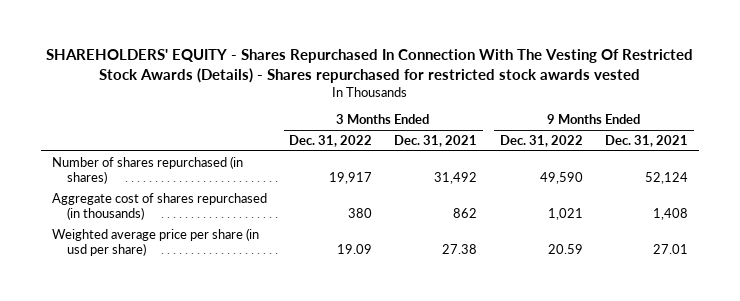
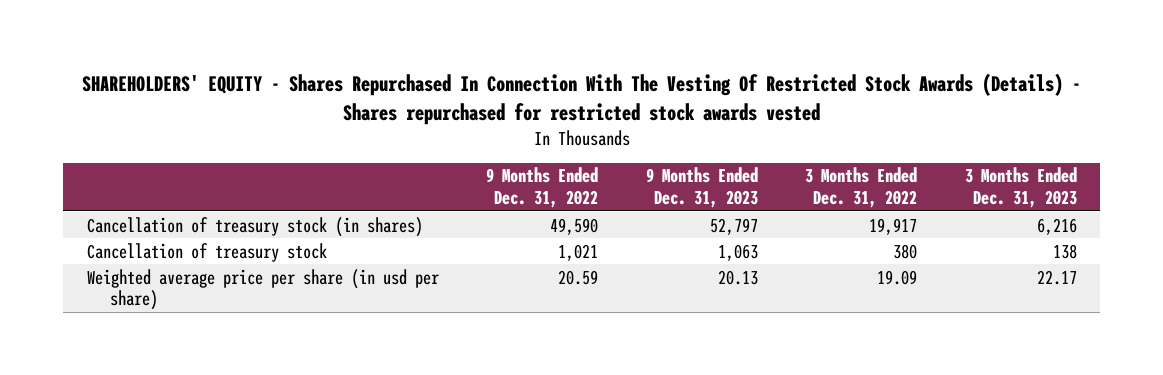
[394,135,478,148] Dec. 31, 2021 -> none
[605,135,689,148] Dec. 31, 2021 -> none
none -> [645,167,758,209] 9 Months Ended Dec. 31, 2023
none -> [964,167,1077,209] 3 Months Ended Dec. 31, 2023
[51,155,243,185] Number of shares repurchased (in shares) -> [86,216,423,237] Cancellation of treasury stock (in shares)
[51,192,267,221] Aggregate cost of shares repurchased (in thousands) -> [86,242,327,262] Cancellation of treasury stock

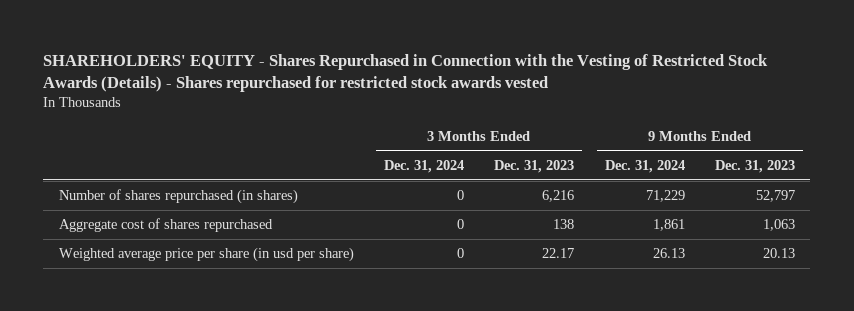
[81,73,1081,125] SHAREHOLDERS' EQUITY - Shares Repurchased In Connection With The Vesting Of Restricted Stock Awards (Details) - Shares repurchased for restricted stock awards vested -> [43,53,769,92] SHAREHOLDERS' EQUITY - Shares Repurchased in Connection with the Vesting of Restricted Stock Awards (Details) - Shares repurchased for restricted stock awards vested
[486,167,599,209] 9 Months Ended Dec. 31, 2022 -> none
[805,167,918,209] 3 Months Ended Dec. 31, 2022 -> none
none -> [384,159,465,173] Dec. 31, 2024
none -> [604,159,685,173] Dec. 31, 2024
[86,216,423,237] Cancellation of treasury stock (in shares) -> [58,189,298,205] Number of shares repurchased (in shares)
[86,242,327,262] Cancellation of treasury stock -> [58,218,273,233] Aggregate cost of shares repurchased

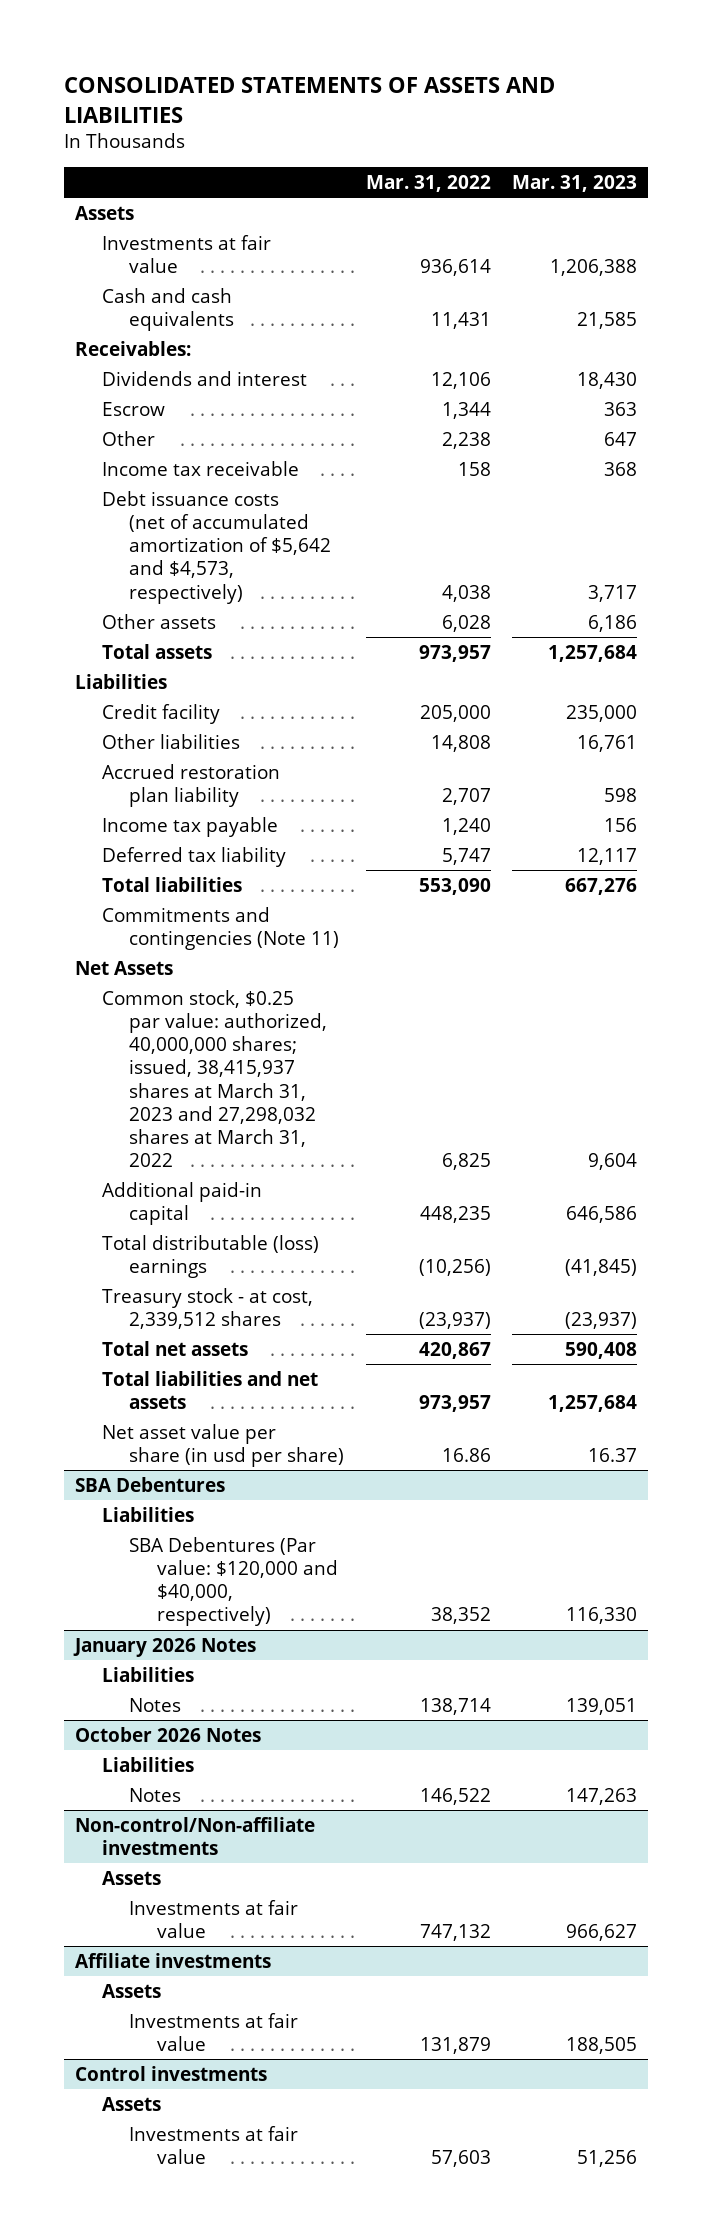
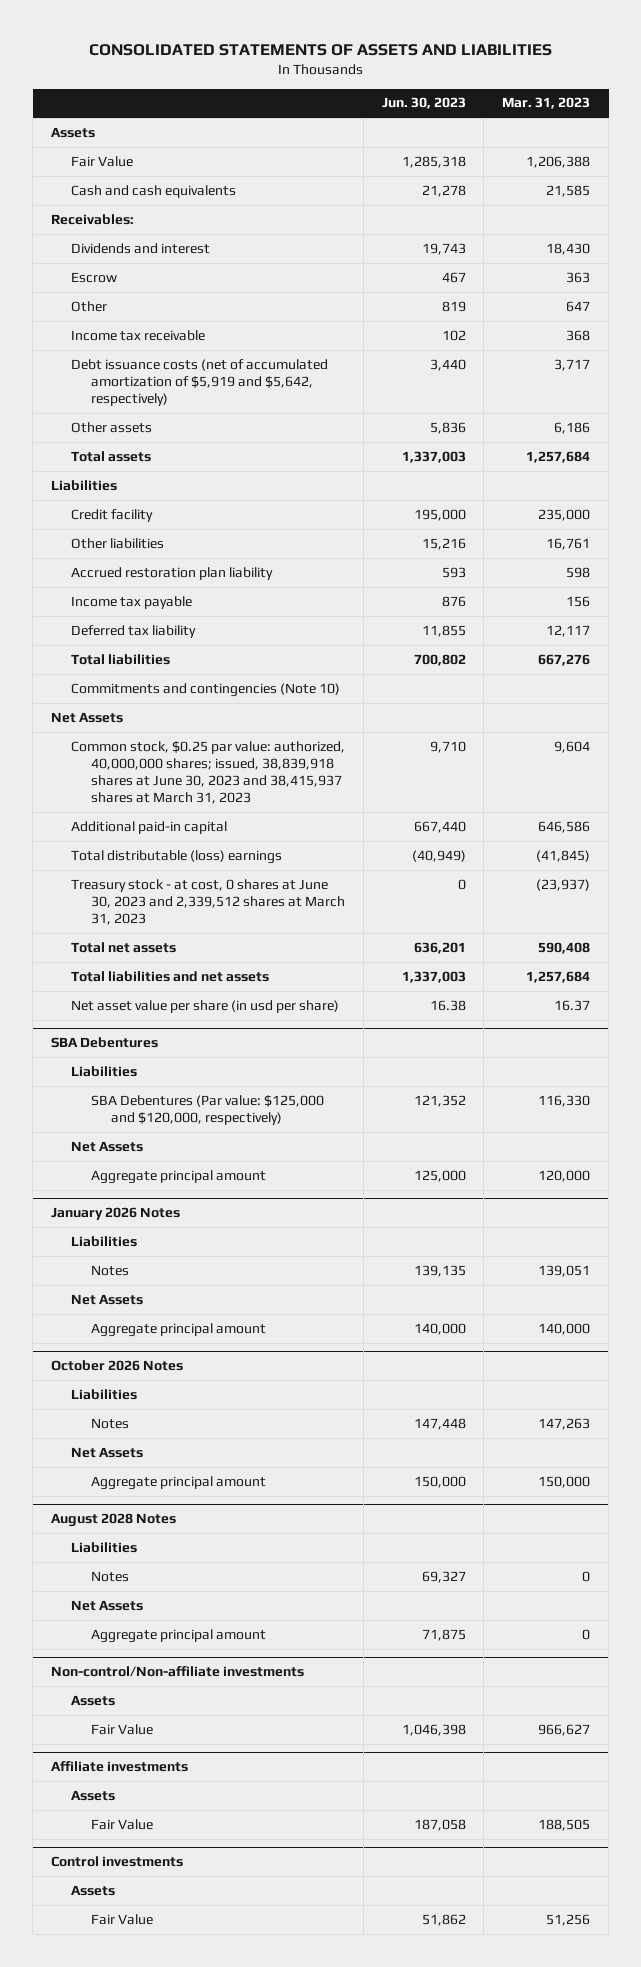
[365,175,491,193] Mar. 31, 2022 -> none
none -> [381,97,466,110] Jun. 30, 2023
[101,234,271,273] Investments at fair value -> [71,155,134,167] Fair Value
[101,490,332,604] Debt issuance costs (net of accumulated amortization of $5,642 and $4,573, respectively) -> [71,358,329,407] Debt issuance costs (net of accumulated amortization of $5,919 and $5,642, respectively)
[101,906,340,950] Commitments and contingencies (Note 11) -> [71,682,341,697] Commitments and contingencies (Note 10)
[101,989,328,1168] Common stock, $0.25 par value: authorized, 40,000,000 shares; issued, 38,415,937 shares at March 31, 2023 and 27,298,032 shares at March 31, 2022 -> [71,740,346,805] Common stock, $0.25 par value: authorized, 40,000,000 shares; issued, 38,839,918 shares at June 30, 2023 and 38,415,937 shares at March 31, 2023
[101,1287,313,1329] Treasury stock - at cost, 2,339,512 shares -> [71,878,345,926] Treasury stock - at cost, 0 shares at June 30, 2023 and 2,339,512 shares at March 31, 2023
[129,1536,338,1627] SBA Debentures (Par value: $120,000 and $40,000, respectively) -> [90,1094,324,1126] SBA Debentures (Par value: $125,000 and $120,000, respectively)
none -> [71,1140,144,1152] Net Assets
none -> [90,1169,266,1184] Aggregate principal amount
none -> [71,1293,144,1305] Net Assets
none -> [90,1322,266,1337] Aggregate principal amount
none -> [71,1446,144,1458] Net Assets
none -> [90,1475,266,1490] Aggregate principal amount
none -> [51,1513,177,1528] August 2028 Notes
none -> [71,1541,138,1553] Liabilities
none -> [90,1570,129,1582] Notes
none -> [71,1599,144,1611] Net Assets
none -> [90,1628,266,1643] Aggregate principal amount
[129,1899,299,1938] Investments at fair value -> [90,1723,153,1735] Fair Value
[129,2012,299,2051] Investments at fair value -> [90,1818,153,1830] Fair Value
[129,2125,299,2164] Investments at fair value -> [90,1913,153,1925] Fair Value

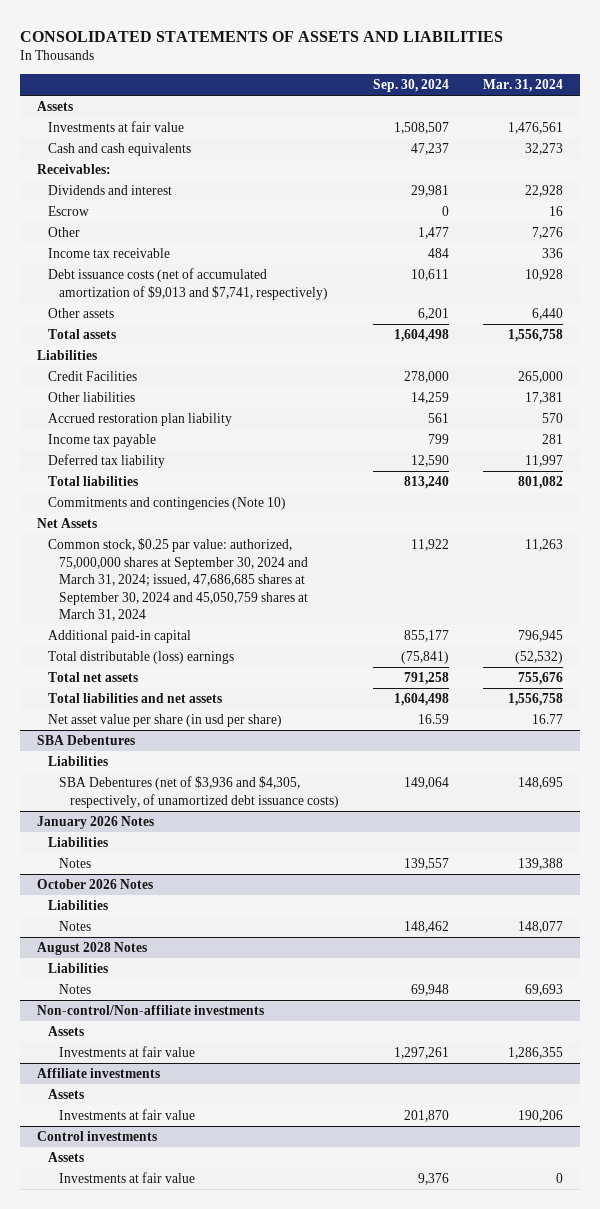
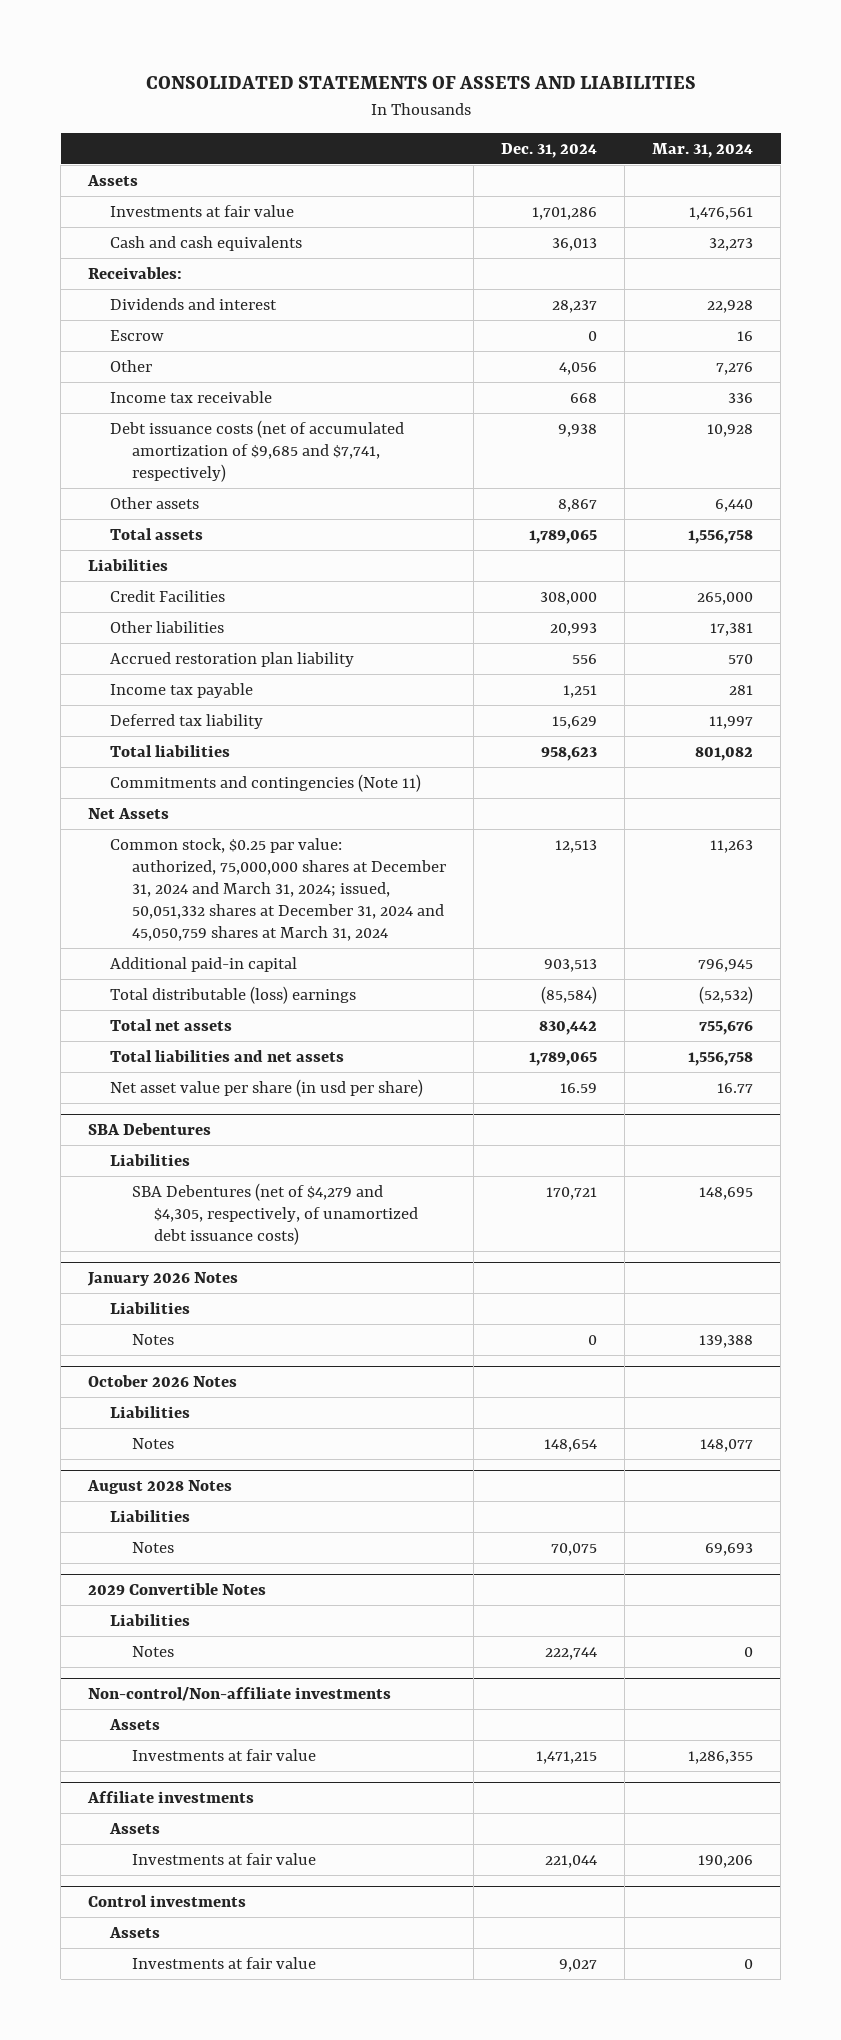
[372,78,449,92] Sep. 30, 2024 -> none
none -> [501,142,598,158] Dec. 31, 2024
[48,268,328,300] Debt issuance costs (net of accumulated amortization of $9,013 and $7,741, respectively) -> [110,419,405,482] Debt issuance costs (net of accumulated amortization of $9,685 and $7,741, respectively)
[48,497,287,511] Commitments and contingencies (Note 10) -> [110,773,422,792] Commitments and contingencies (Note 11)
[48,538,308,622] Common stock, $0.25 par value: authorized, 75,000,000 shares at September 30, 2024 and March 31, 2024; issued, 47,686,685 shares at September 30, 2024 and 45,050,759 shares at March 31, 2024 -> [110,837,447,942] Common stock, $0.25 par value: authorized, 75,000,000 shares at December 31, 2024 and March 31, 2024; issued, 50,051,332 shares at December 31, 2024 and 45,050,759 shares at March 31, 2024
[58,776,339,808] SBA Debentures (net of $3,936 and $4,305, respectively, of unamortized debt issuance costs) -> [132,1182,419,1245] SBA Debentures (net of $4,279 and $4,305, respectively, of unamortized debt issuance costs)
none -> [88,1582,267,1595] 2029 Convertible Notes
none -> [110,1613,191,1626] Liabilities
none -> [132,1645,175,1657] Notes

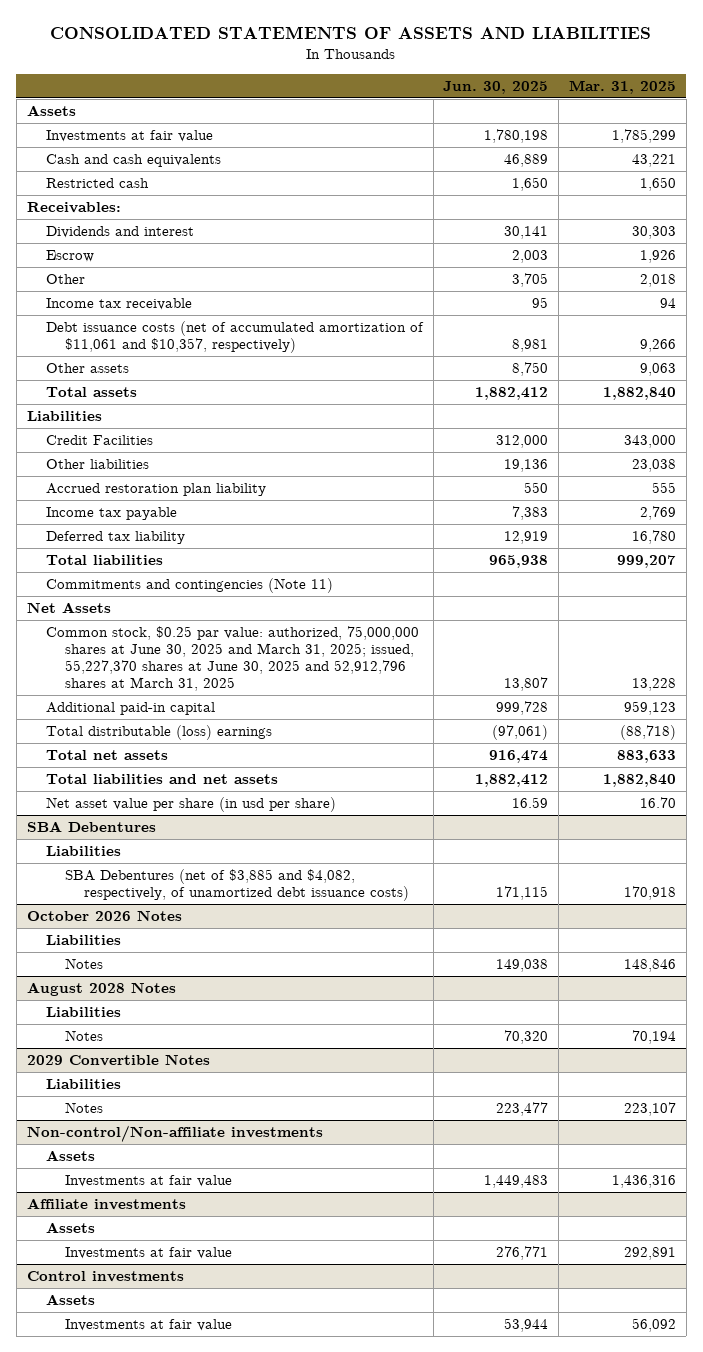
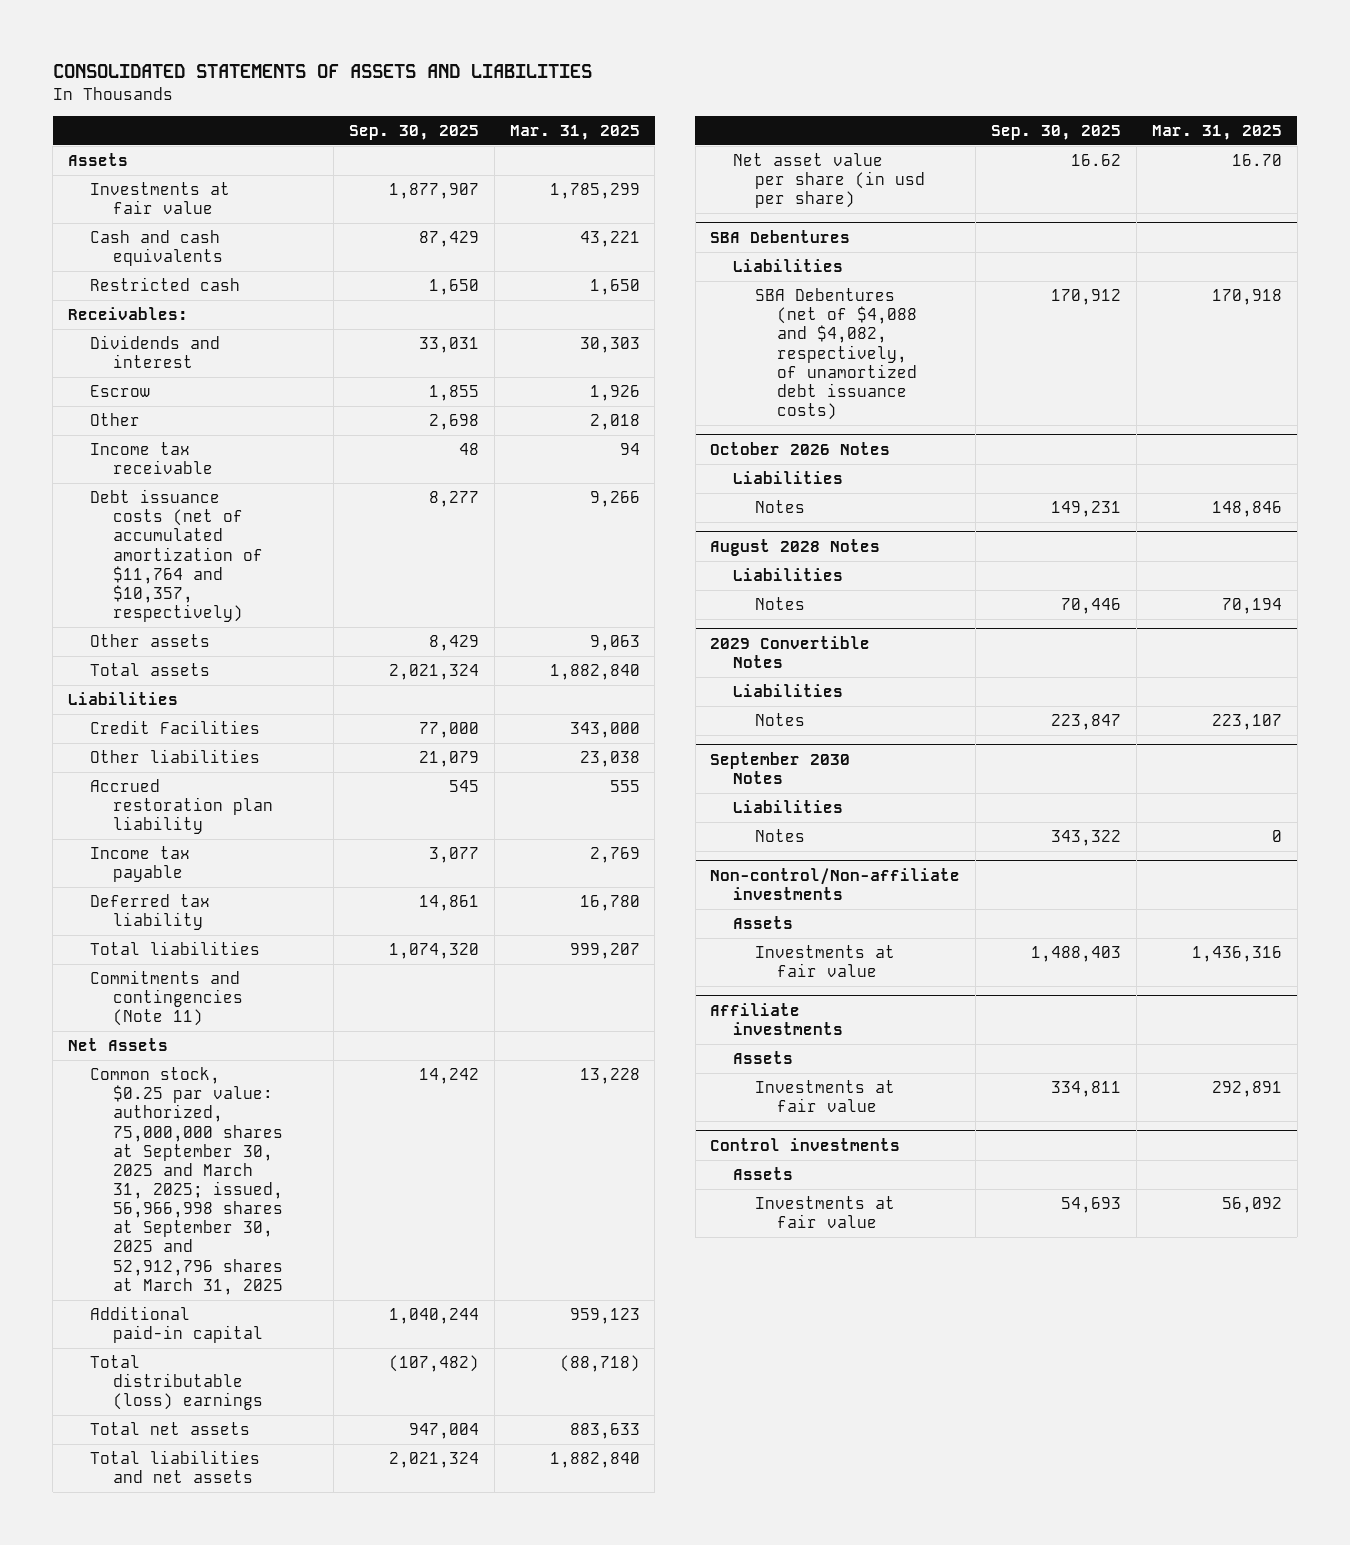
[443,81,549,95] Jun. 30, 2025 -> none
none -> [348,124,479,140] Sep. 30, 2025
[45,320,424,354] Debt issuance costs (net of accumulated amortization of $11,061 and $10,357, respectively) -> [90,489,263,623] Debt issuance costs (net of accumulated amortization of $11,764 and $10,357, respectively)
[45,625,419,692] Common stock, $0.25 par value: authorized, 75,000,000 shares at June 30, 2025 and March 31, 2025; issued, 55,227,370 shares at June 30, 2025 and 52,912,796 shares at March 31, 2025 -> [90,1067,283,1295] Common stock, $0.25 par value: authorized, 75,000,000 shares at September 30, 2025 and March 31, 2025; issued, 56,966,998 shares at September 30, 2025 and 52,912,796 shares at March 31, 2025
[64,868,409,902] SBA Debentures (net of $3,885 and $4,082, respectively, of unamortized debt issuance costs) -> [755,288,918,421] SBA Debentures (net of $4,088 and $4,082, respectively, of unamortized debt issuance costs)
none -> [710,751,851,784] September 2030 Notes
none -> [732,800,843,814] Liabilities
none -> [755,829,806,843] Notes

